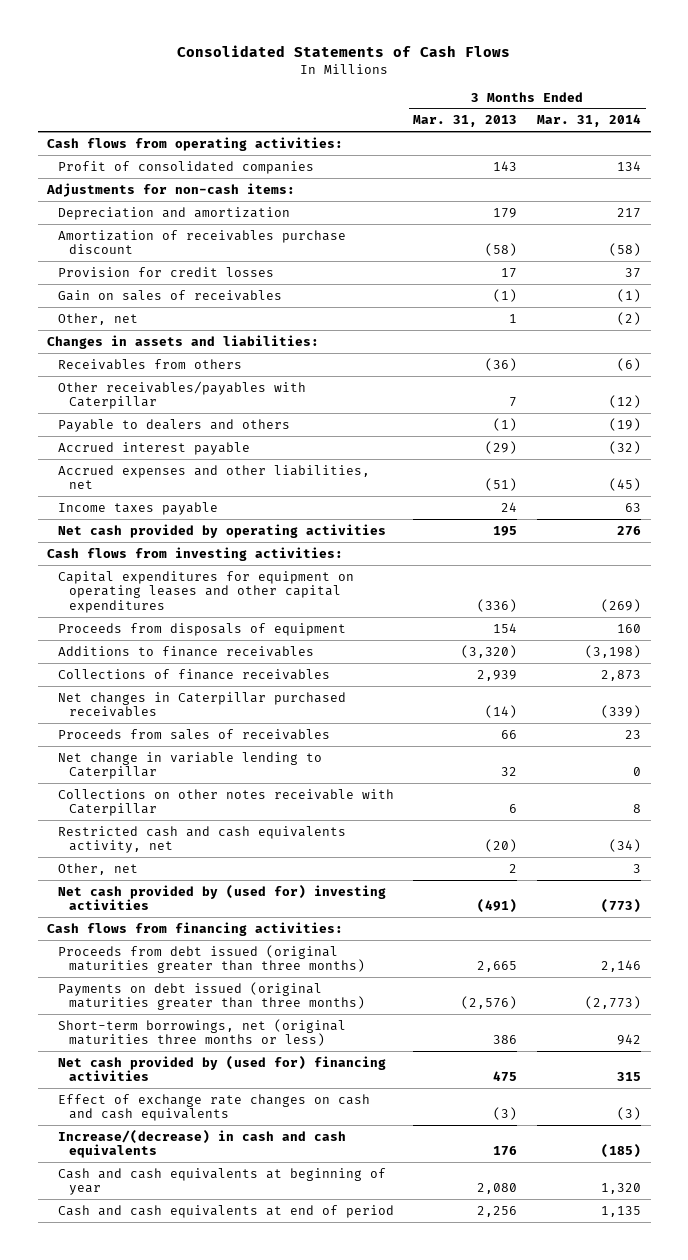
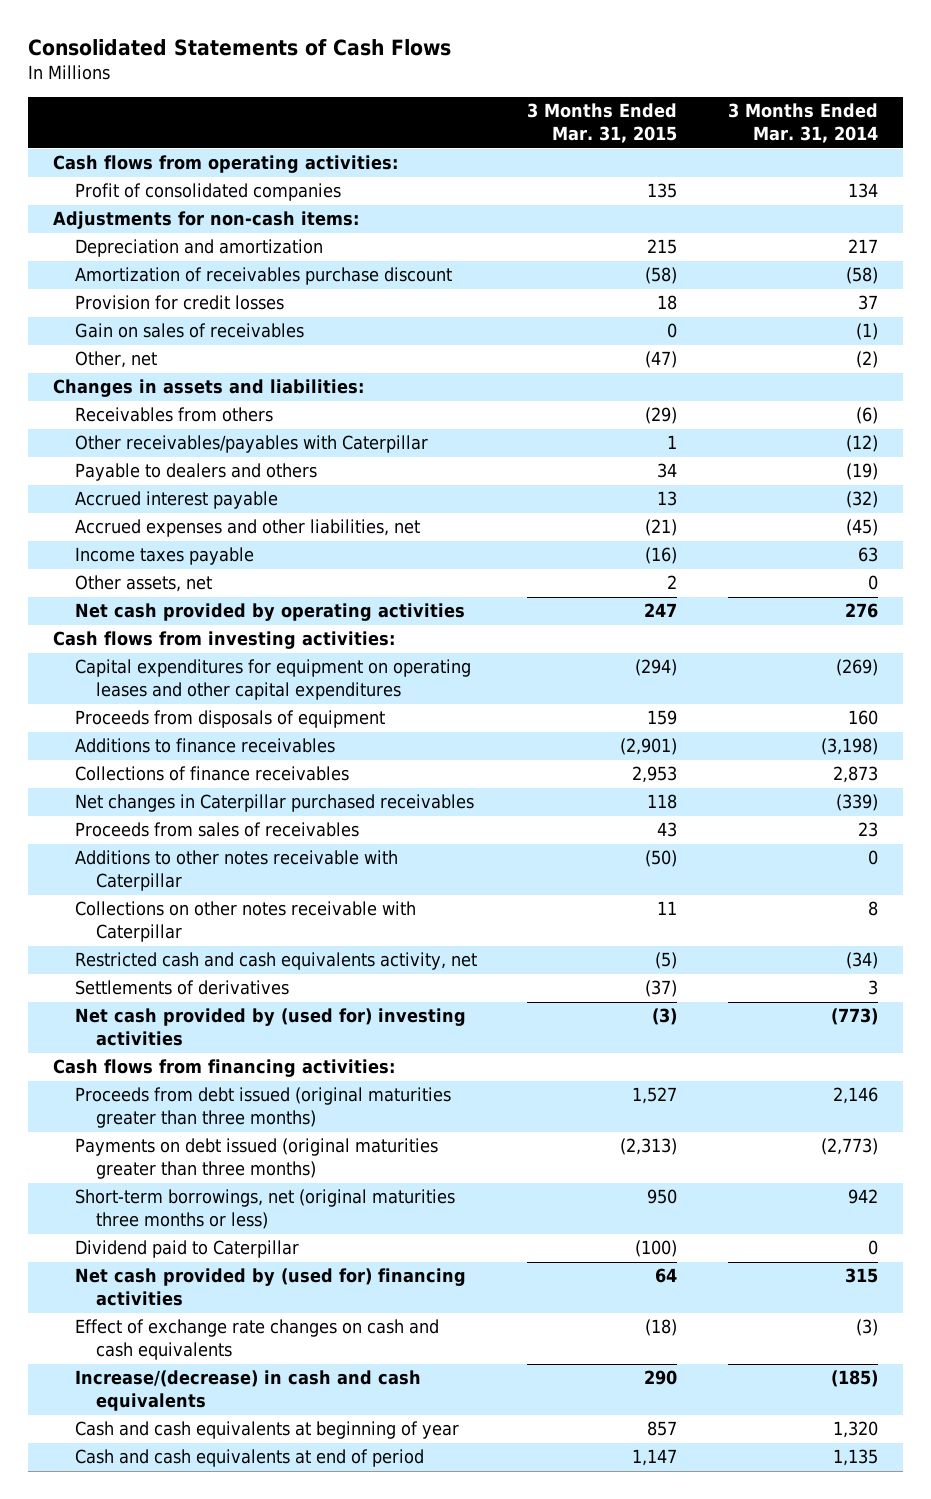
[413,115,518,128] Mar. 31, 2013 -> none
none -> [527,103,678,144] 3 Months Ended Mar. 31, 2015
none -> [74,575,212,593] Other assets, net
[57,751,322,780] Net change in variable lending to Caterpillar -> none
none -> [74,850,398,892] Additions to other notes receivable with Caterpillar
[57,862,138,875] Other, net -> none
none -> [74,980,289,996] Settlements of derivatives
none -> [74,1240,299,1259] Dividend paid to Caterpillar

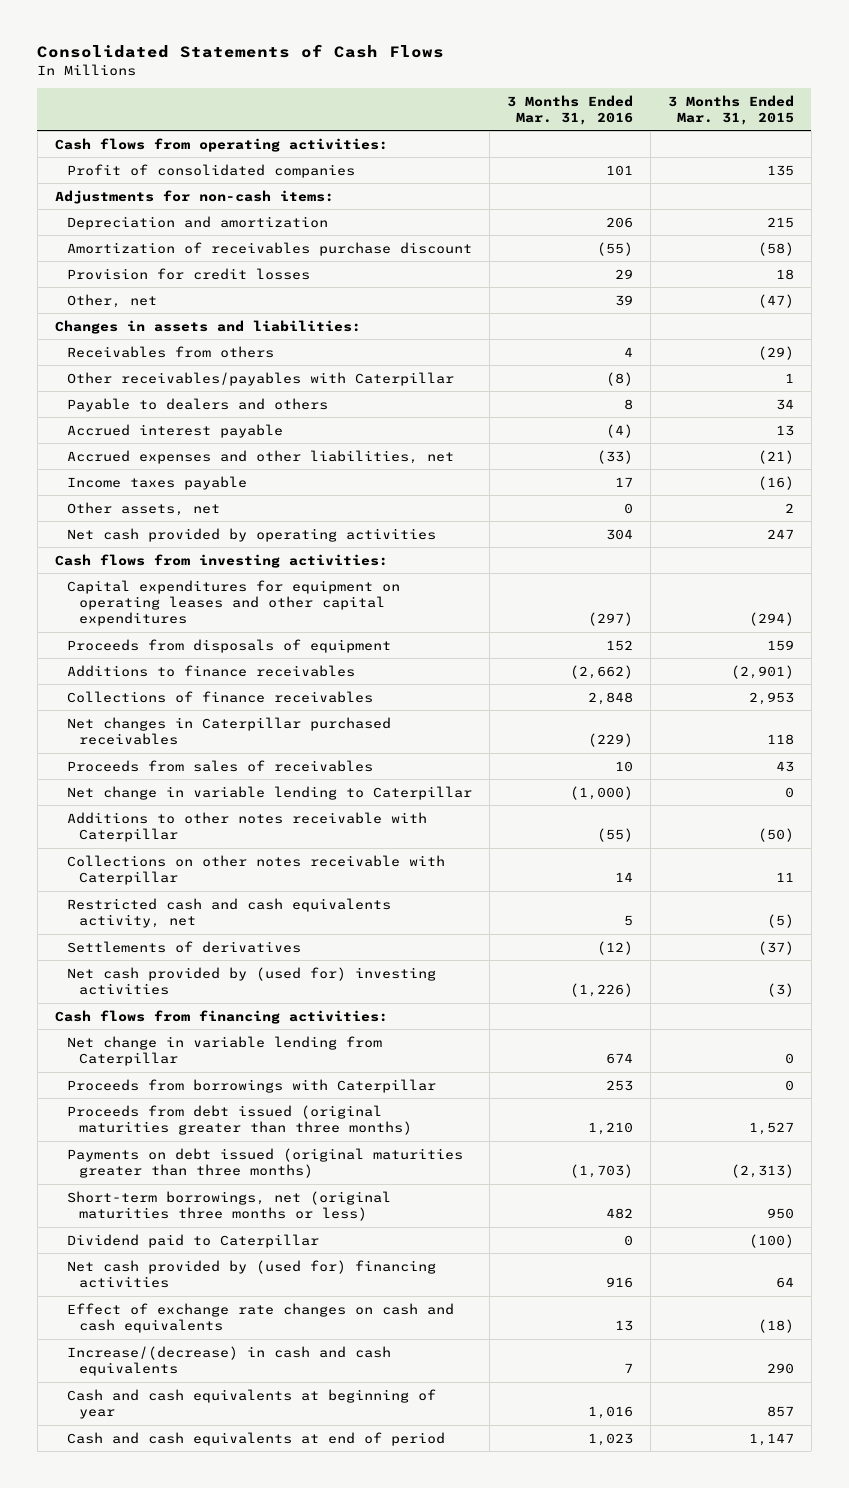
[728,103,879,144] 3 Months Ended Mar. 31, 2014 -> none
none -> [506,94,633,125] 3 Months Ended Mar. 31, 2016
[74,323,304,339] Gain on sales of receivables -> none
none -> [66,785,472,800] Net change in variable lending to Caterpillar
none -> [66,1035,382,1066] Net change in variable lending from Caterpillar
none -> [66,1078,436,1093] Proceeds from borrowings with Caterpillar

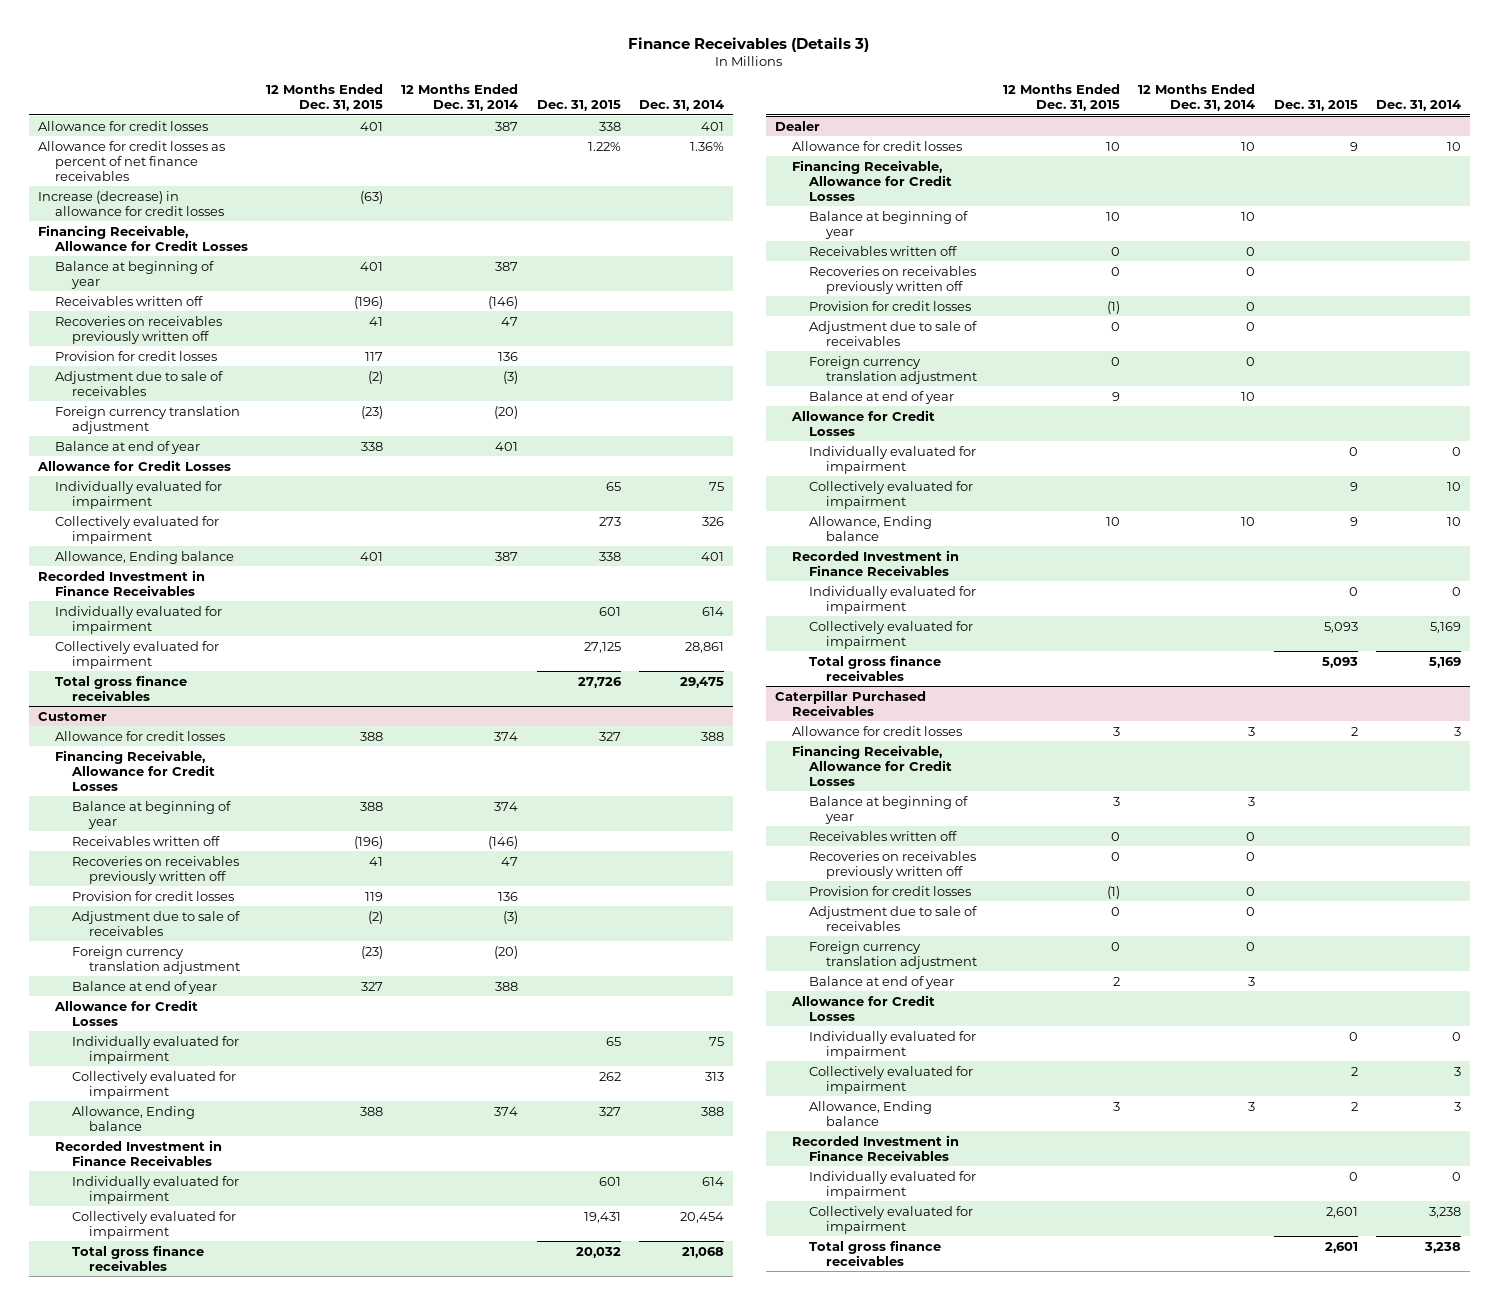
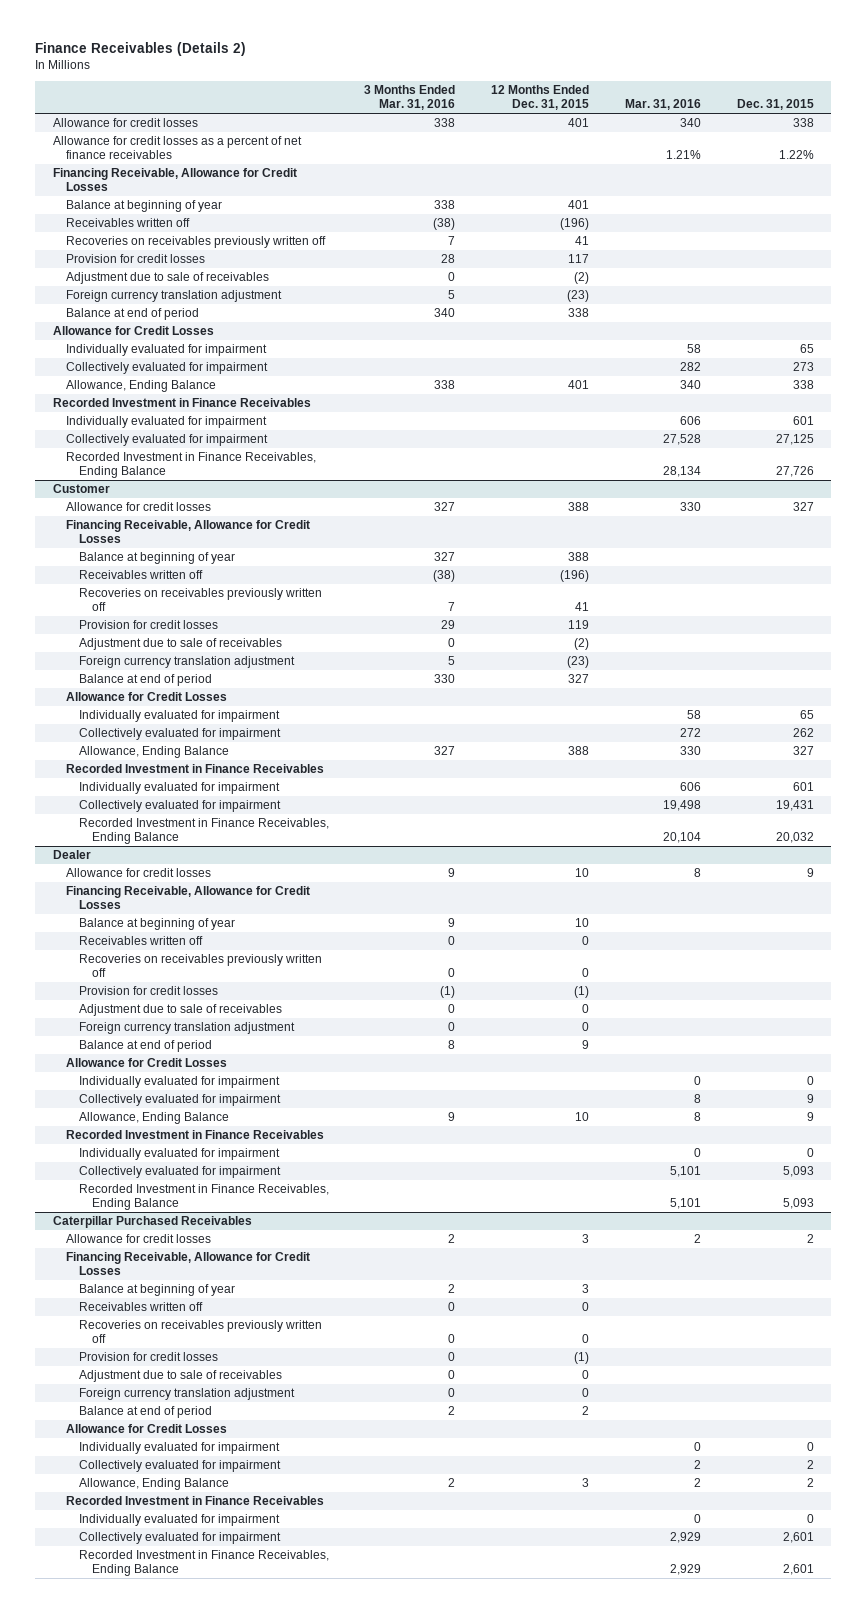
[628,36,870,52] Finance Receivables (Details 3) -> [34,42,246,57] Finance Receivables (Details 2)
[401,84,519,112] 12 Months Ended Dec. 31, 2014 -> none
[638,100,724,112] Dec. 31, 2014 -> none
none -> [364,85,456,111] 3 Months Ended Mar. 31, 2016
none -> [624,99,701,111] Mar. 31, 2016
[37,190,224,216] Increase (decrease) in allowance for credit losses -> none
[37,140,225,181] Allowance for credit losses as percent of net finance receivables -> [52,136,302,160] Allowance for credit losses as a percent of net finance receivables
[54,440,200,454] Balance at end of year -> [65,308,199,321] Balance at end of period
[54,550,234,564] Allowance, Ending balance -> [65,380,216,393] Allowance, Ending Balance
[54,674,187,701] Total gross finance receivables -> [65,452,316,479] Recorded Investment in Finance Receivables, Ending Balance
[71,980,217,994] Balance at end of year -> [78,674,212,687] Balance at end of period
[71,1105,195,1131] Allowance, Ending balance -> [78,746,229,759] Allowance, Ending Balance
[71,1244,204,1271] Total gross finance receivables -> [78,818,329,845] Recorded Investment in Finance Receivables, Ending Balance
[808,390,954,404] Balance at end of year -> [78,1040,212,1053] Balance at end of period
[808,515,932,541] Allowance, Ending balance -> [78,1112,229,1125] Allowance, Ending Balance
[808,654,941,681] Total gross finance receivables -> [78,1184,329,1211] Recorded Investment in Finance Receivables, Ending Balance
[808,975,954,989] Balance at end of year -> [78,1406,212,1419] Balance at end of period
[808,1100,932,1126] Allowance, Ending balance -> [78,1478,229,1491] Allowance, Ending Balance
[808,1239,941,1266] Total gross finance receivables -> [78,1550,329,1577] Recorded Investment in Finance Receivables, Ending Balance

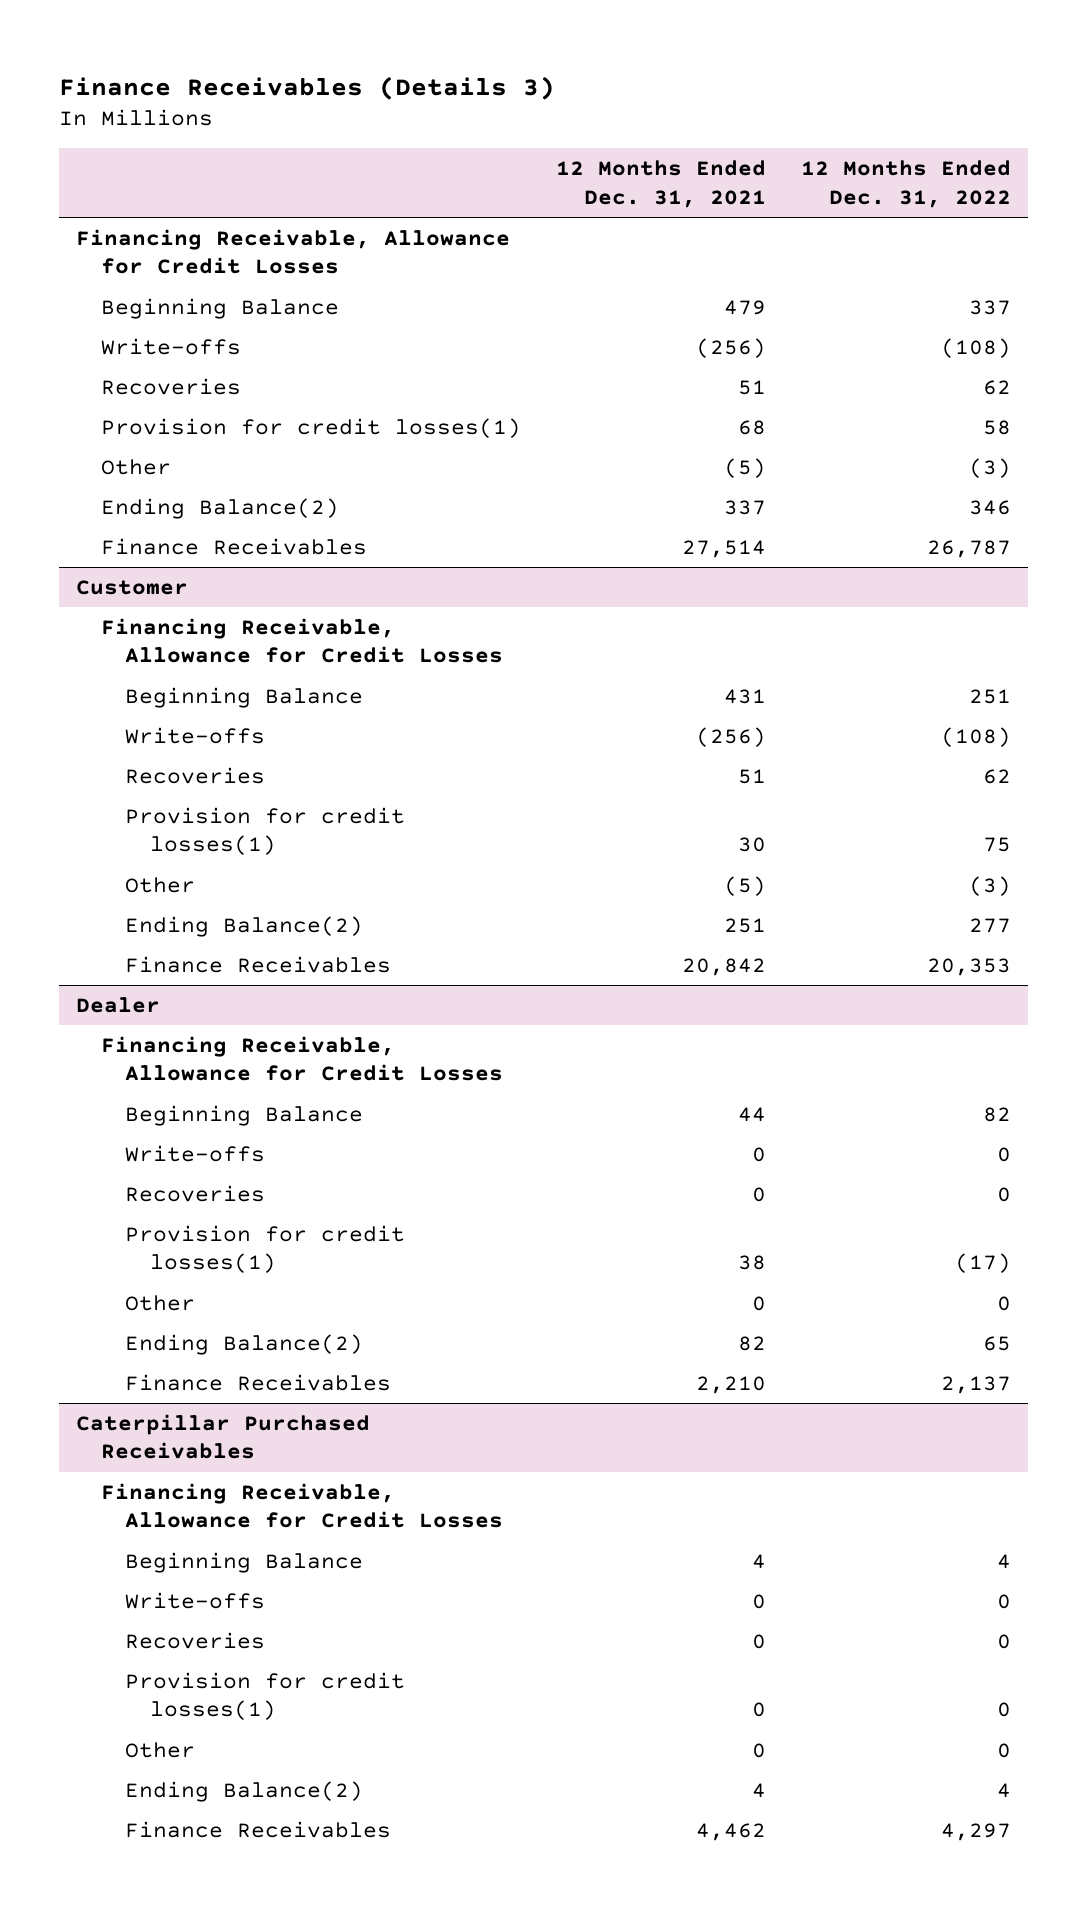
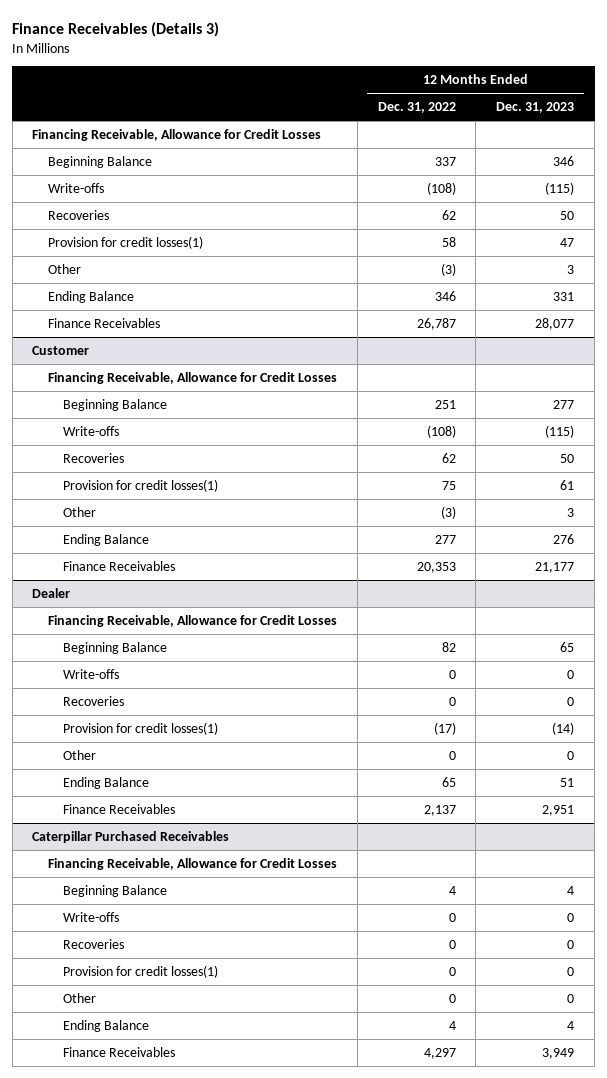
[555,160,766,208] 12 Months Ended Dec. 31, 2021 -> none
none -> [496,102,575,114] Dec. 31, 2023
[100,497,339,519] Ending Balance(2) -> [47,291,134,304] Ending Balance
[125,915,364,937] Ending Balance(2) -> [63,534,150,547] Ending Balance
[125,1333,364,1355] Ending Balance(2) -> [63,777,150,790] Ending Balance
[125,1780,364,1802] Ending Balance(2) -> [63,1020,150,1033] Ending Balance

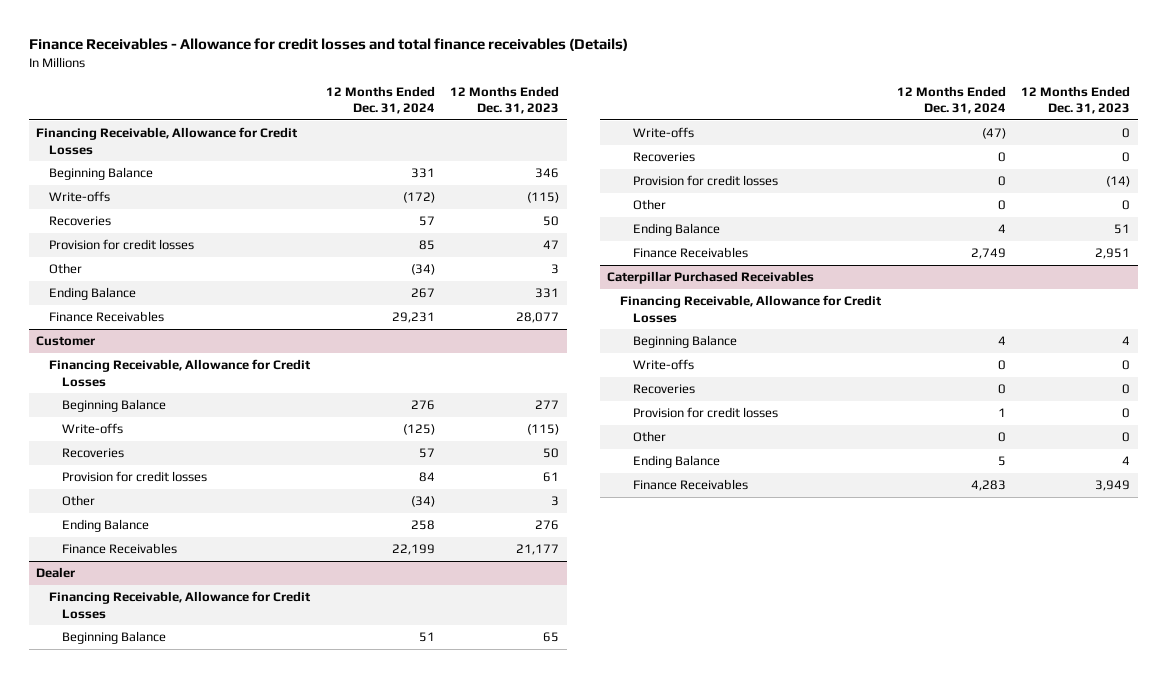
[12,21,220,37] Finance Receivables (Details 3) -> [28,37,628,51] Finance Receivables - Allowance for credit losses and total finance receivables (Details)
[377,102,456,114] Dec. 31, 2022 -> none
none -> [325,85,435,115] 12 Months Ended Dec. 31, 2024
[47,236,203,250] Provision for credit losses(1) -> [49,239,195,251] Provision for credit losses
[63,479,219,493] Provision for credit losses(1) -> [62,471,208,483] Provision for credit losses
[63,722,219,736] Provision for credit losses(1) -> [632,175,778,187] Provision for credit losses
[63,965,219,979] Provision for credit losses(1) -> [632,407,778,419] Provision for credit losses

